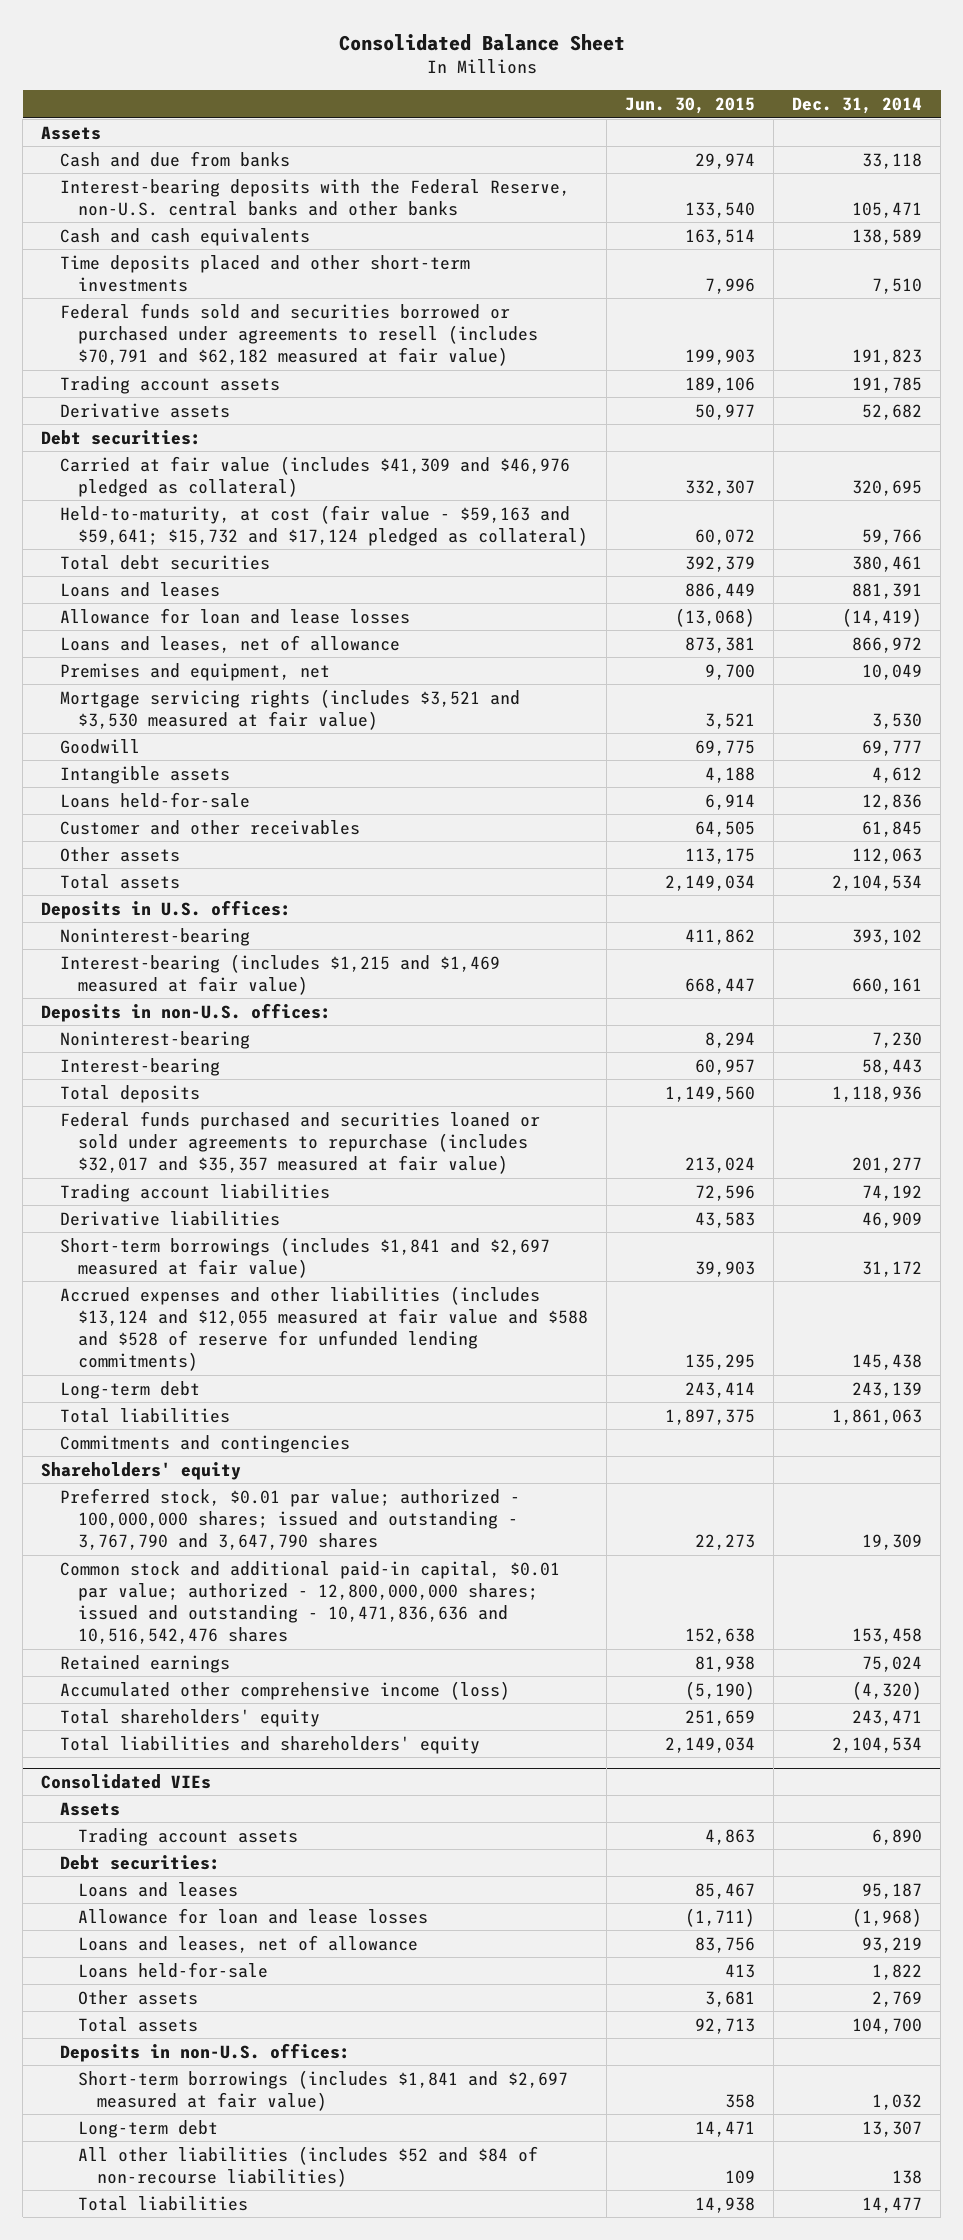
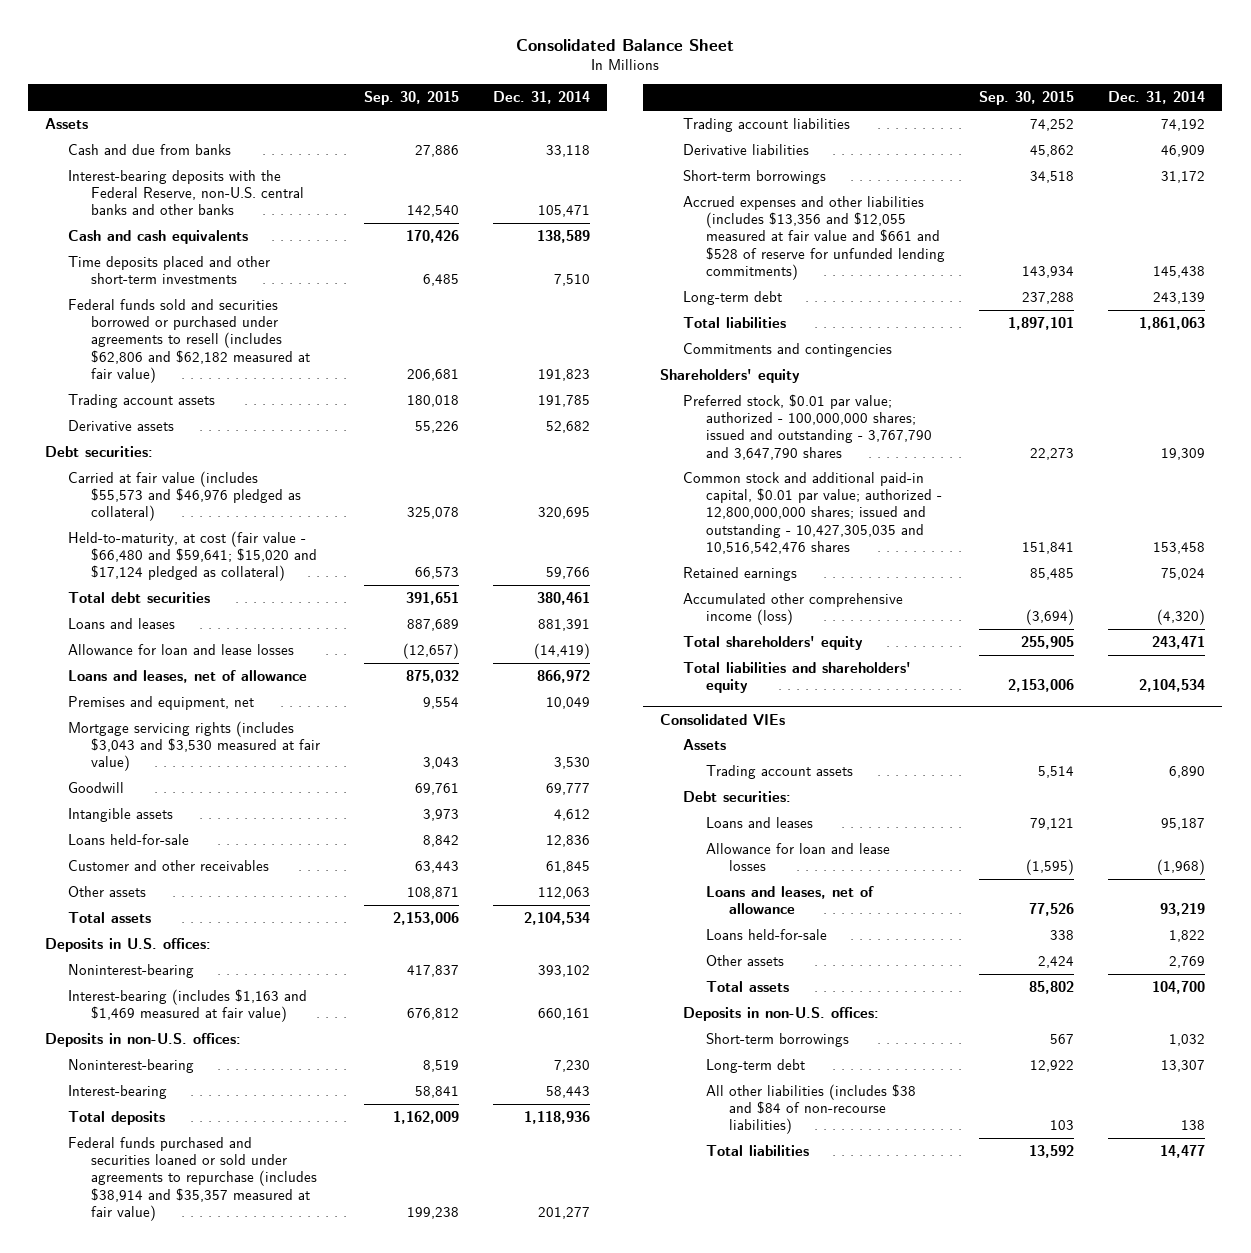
[625,97,756,115] Jun. 30, 2015 -> none
none -> [364,91,460,106] Sep. 30, 2015
[59,302,539,367] Federal funds sold and securities borrowed or purchased under agreements to resell (includes $70,791 and $62,182 measured at fair value) -> [68,298,310,383] Federal funds sold and securities borrowed or purchased under agreements to resell (includes $62,806 and $62,182 measured at fair value)
[59,455,570,497] Carried at fair value (includes $41,309 and $46,976 pledged as collateral) -> [68,470,301,522] Carried at fair value (includes $55,573 and $46,976 pledged as collateral)
[59,504,589,546] Held-to-maturity, at cost (fair value - $59,163 and $59,641; $15,732 and $17,124 pledged as collateral) -> [68,530,317,582] Held-to-maturity, at cost (fair value - $66,480 and $59,641; $15,020 and $17,124 pledged as collateral)
[59,688,520,730] Mortgage servicing rights (includes $3,521 and $3,530 measured at fair value) -> [68,720,320,772] Mortgage servicing rights (includes $3,043 and $3,530 measured at fair value)
[59,953,500,995] Interest-bearing (includes $1,215 and $1,469 measured at fair value) -> [68,988,308,1023] Interest-bearing (includes $1,163 and $1,469 measured at fair value)
[59,1110,540,1175] Federal funds purchased and securities loaned or sold under agreements to repurchase (includes $32,017 and $35,357 measured at fair value) -> [68,1136,317,1221] Federal funds purchased and securities loaned or sold under agreements to repurchase (includes $38,914 and $35,357 measured at fair value)
[59,1236,550,1278] Short-term borrowings (includes $1,841 and $2,697 measured at fair value) -> [683,169,827,184] Short-term borrowings
[59,1285,589,1372] Accrued expenses and other liabilities (includes $13,124 and $12,055 measured at fair value and $588 and $528 of reserve for unfunded lending commitments) -> [683,195,946,280] Accrued expenses and other liabilities (includes $13,356 and $12,055 measured at fair value and $661 and $528 of reserve for unfunded lending commitments)
[59,1560,560,1645] Common stock and additional paid-in capital, $0.01 par value; authorized - 12,800,000,000 shares; issued and outstanding - 10,471,836,636 and 10,516,542,476 shares -> [683,471,943,554] Common stock and additional paid-in capital, $0.01 par value; authorized - 12,800,000,000 shares; issued and outstanding - 10,427,305,035 and 10,516,542,476 shares
[78,2069,569,2111] Short-term borrowings (includes $1,841 and $2,697 measured at fair value) -> [706,1032,850,1047] Short-term borrowings
[78,2145,539,2187] All other liabilities (includes $52 and $84 of non-recourse liabilities) -> [706,1083,917,1135] All other liabilities (includes $38 and $84 of non-recourse liabilities)

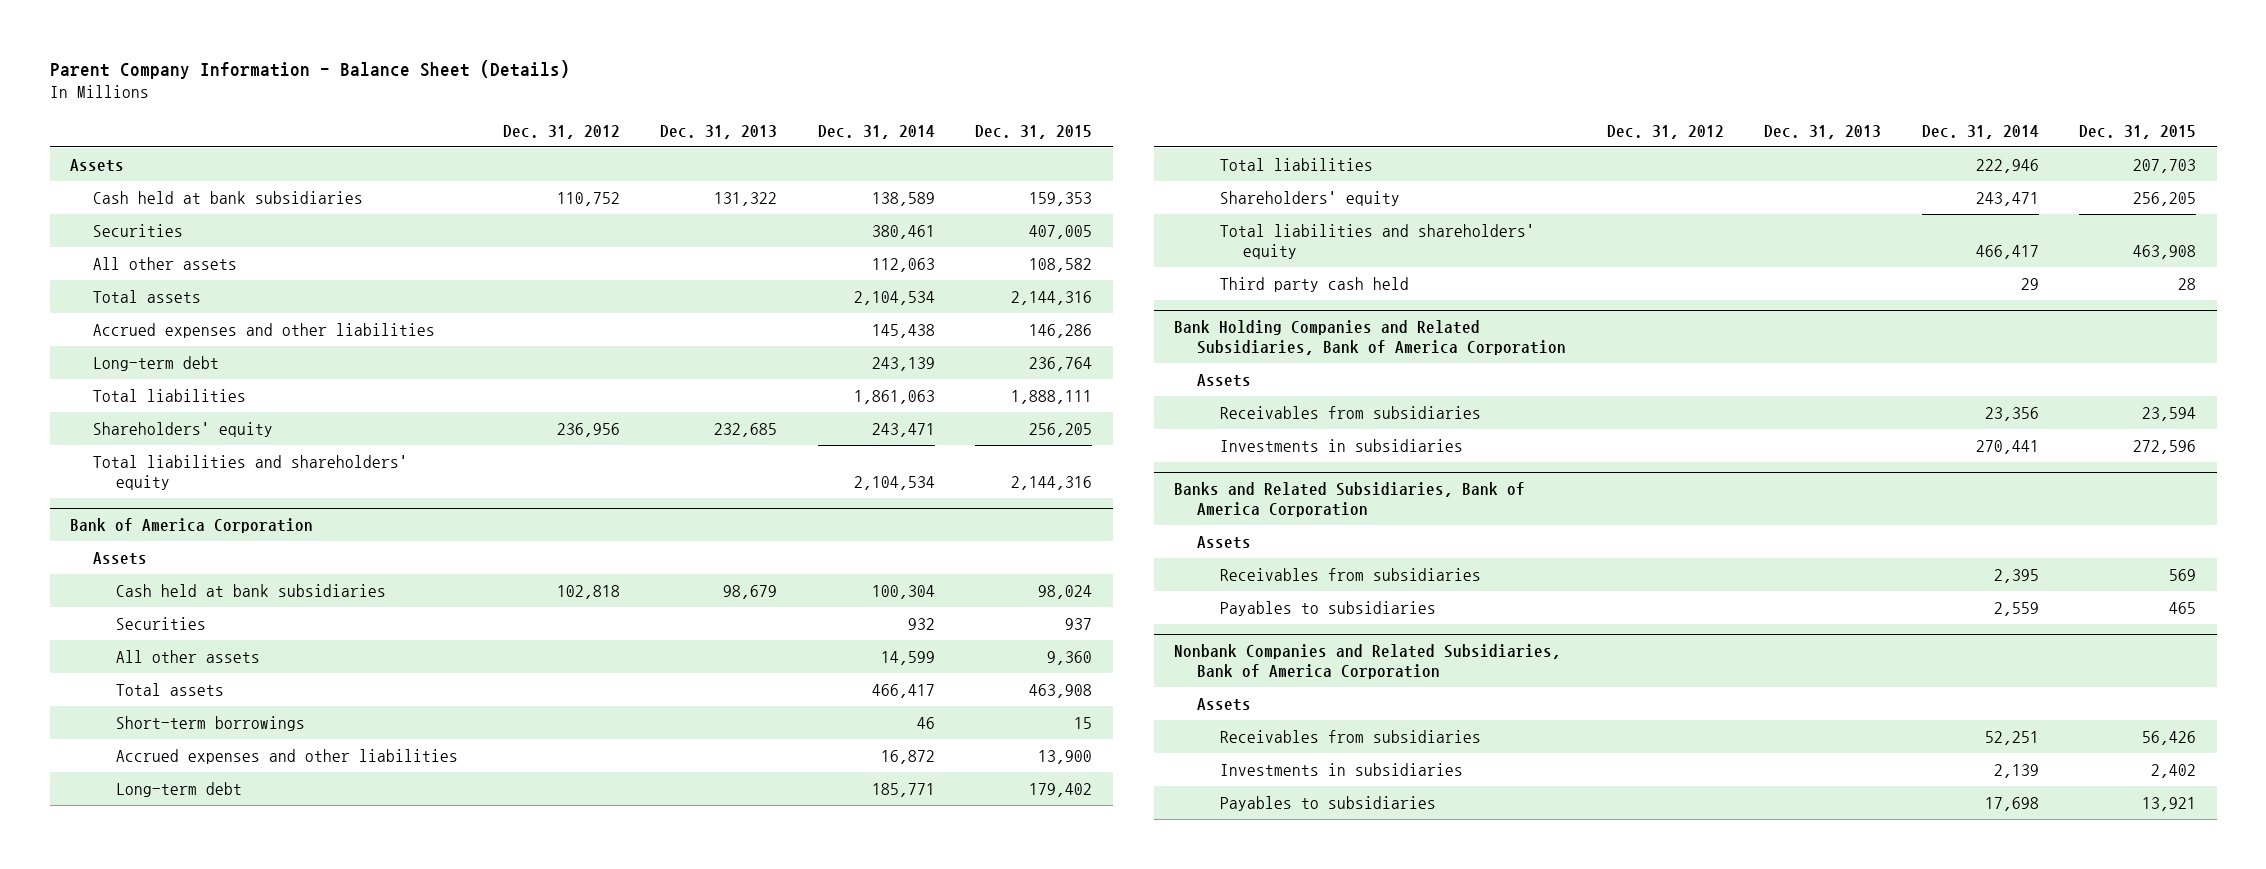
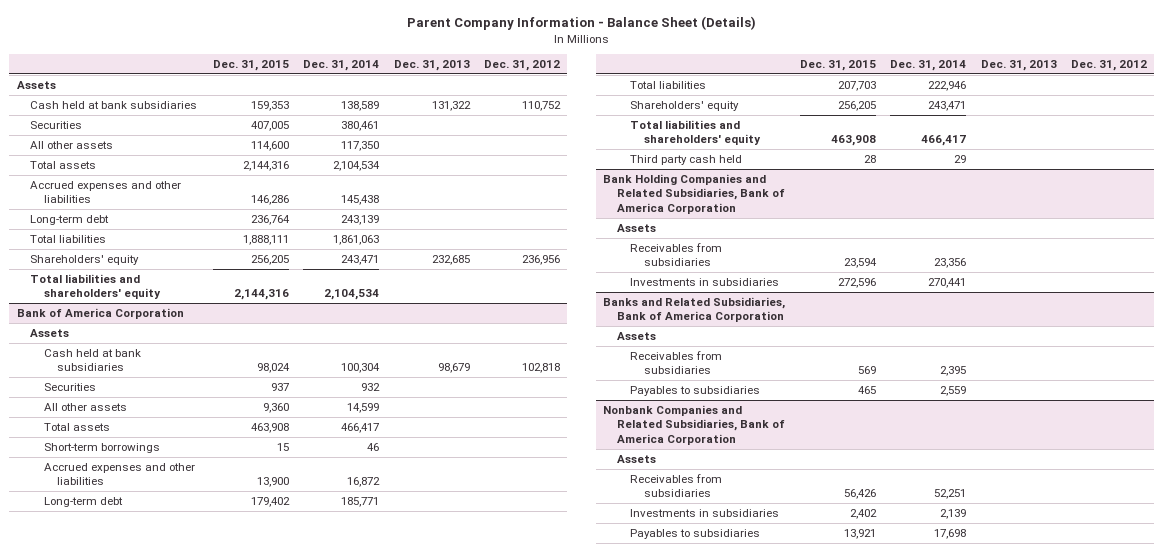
[871,257,935,272] 112,063 -> [341,140,380,151] 117,350
[1029,257,1093,272] 108,582 -> [250,140,289,151] 114,600

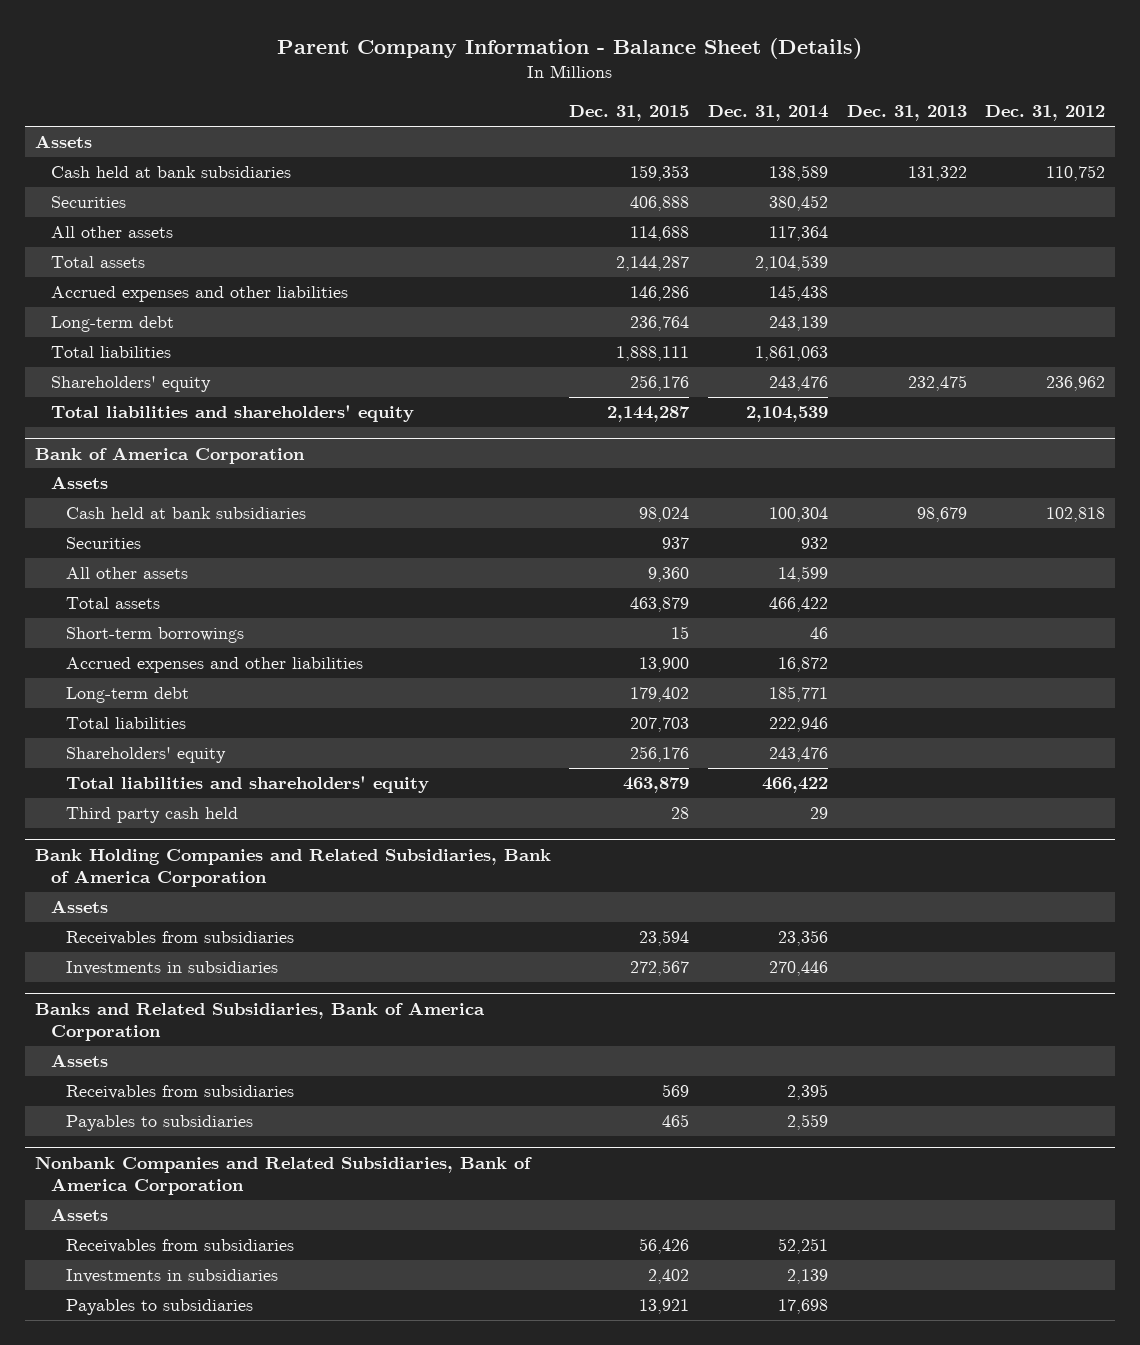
[250,120,289,131] 407,005 -> [630,196,690,212] 406,888
[341,120,380,131] 380,461 -> [769,195,829,212] 380,452
[250,140,289,151] 114,600 -> [630,226,690,242] 114,688
[341,140,380,151] 117,350 -> [769,226,829,242] 117,364
[242,160,289,171] 2,144,316 -> [616,256,690,272] 2,144,287
[333,160,381,171] 2,104,534 -> [755,255,829,272] 2,104,539
[250,254,289,265] 256,205 -> [630,375,690,392] 256,176
[341,254,380,265] 243,471 -> [769,376,829,392] 243,476
[431,254,470,265] 232,685 -> [907,375,967,392] 232,475
[522,254,561,265] 236,956 -> [1046,376,1106,392] 236,962
[233,289,289,301] 2,144,316 -> [607,406,691,423] 2,144,287
[324,289,380,301] 2,104,534 -> [746,406,829,423] 2,104,539
[250,422,289,433] 463,908 -> [630,597,690,613] 463,879
[341,422,380,433] 466,417 -> [769,597,829,613] 466,422
[837,100,876,111] 256,205 -> [630,746,690,763] 256,176
[928,100,967,111] 243,471 -> [769,747,829,763] 243,476
[830,135,876,147] 463,908 -> [623,777,690,794] 463,879
[921,135,967,147] 466,417 -> [762,777,829,794] 466,422
[837,277,876,288] 272,596 -> [630,960,690,977] 272,567
[928,277,967,288] 270,441 -> [769,961,829,977] 270,446

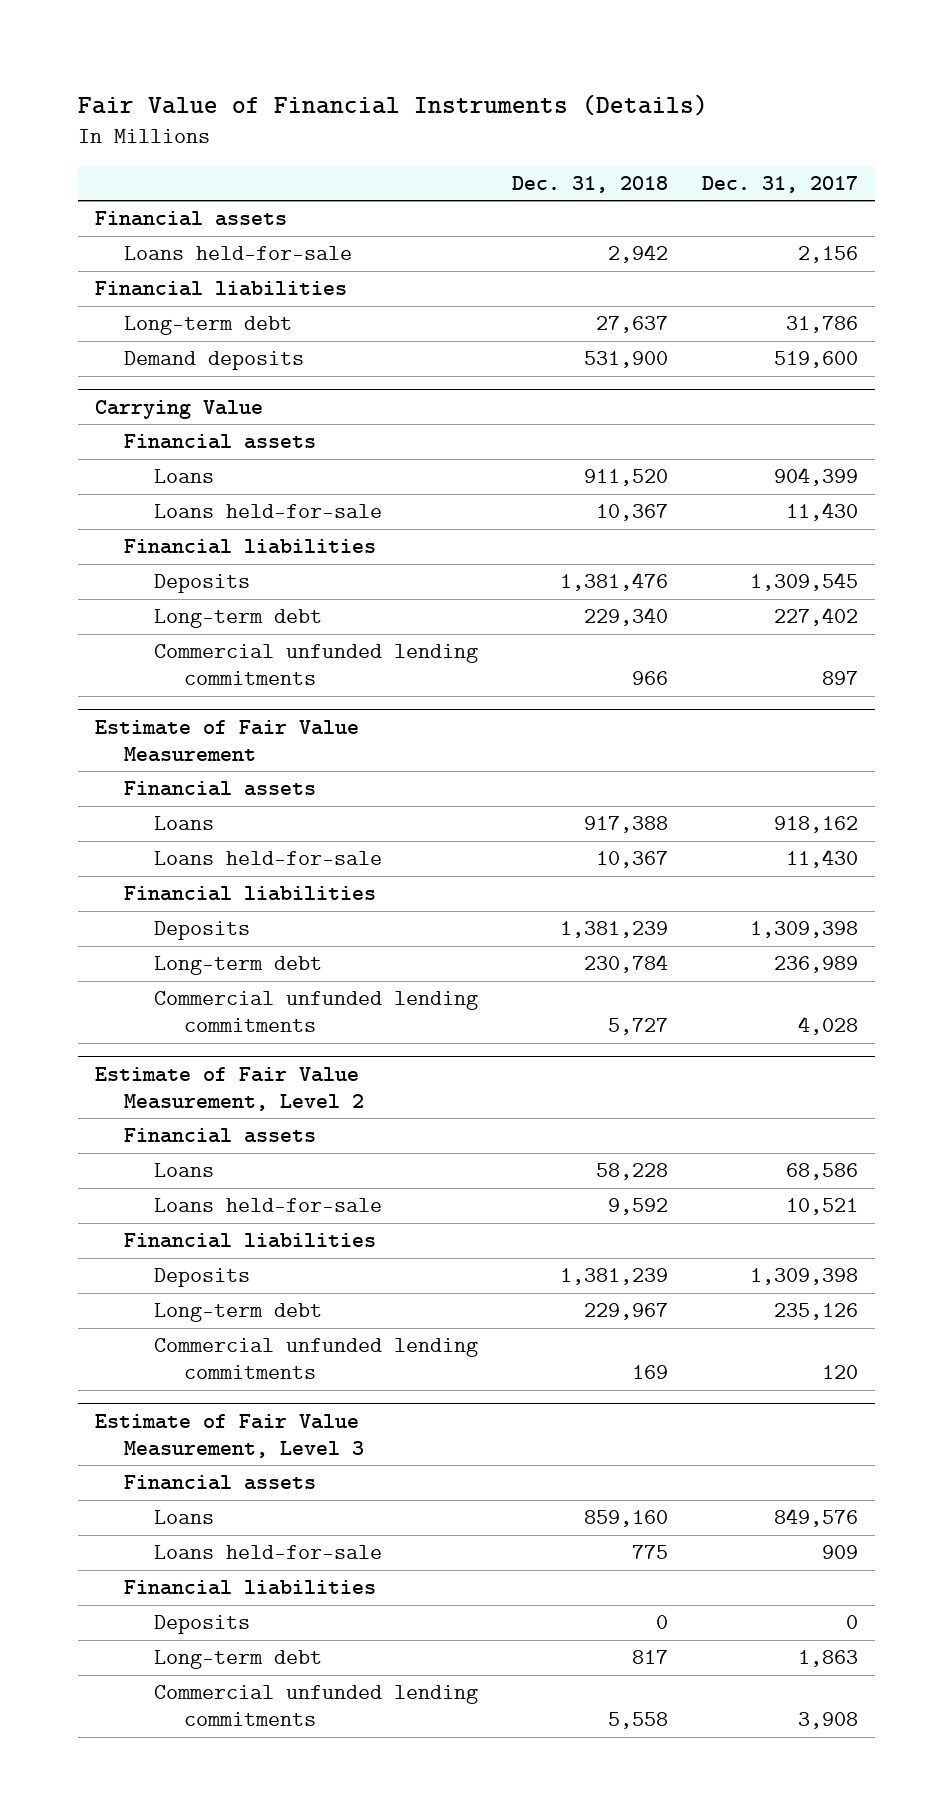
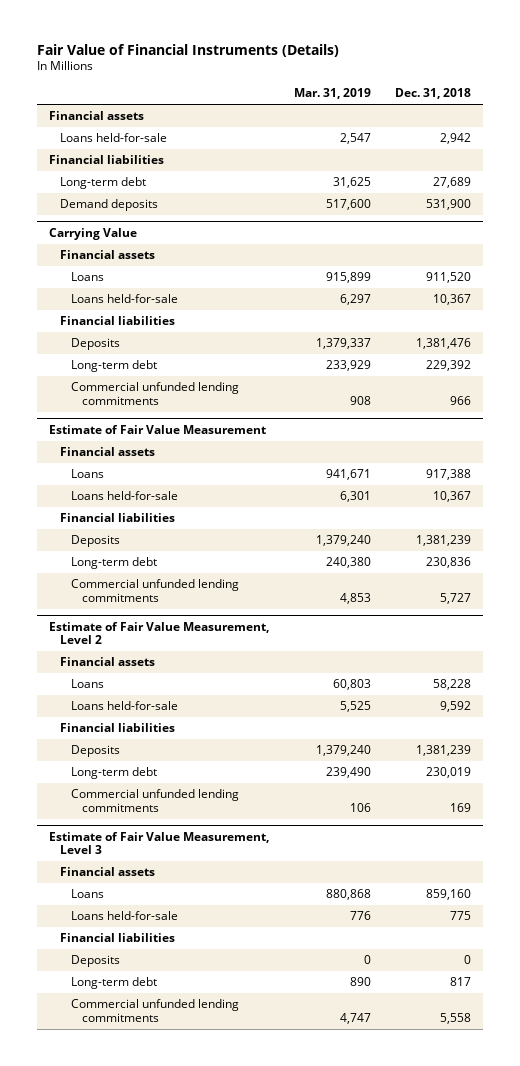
[701,175,858,193] Dec. 31, 2017 -> none
none -> [293,88,371,100] Mar. 31, 2019
[595,316,668,334] 27,637 -> [433,177,472,189] 27,689
[583,607,668,627] 229,340 -> [426,360,472,372] 229,392
[583,954,668,974] 230,784 -> [426,557,472,569] 230,836
[583,1303,668,1321] 229,967 -> [426,767,472,779] 230,019

